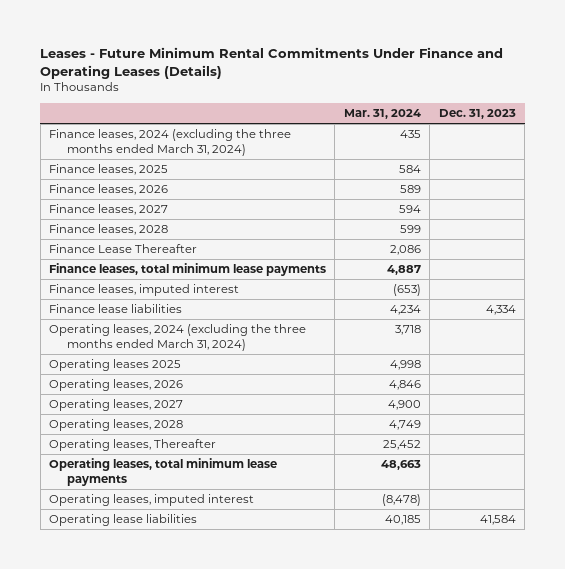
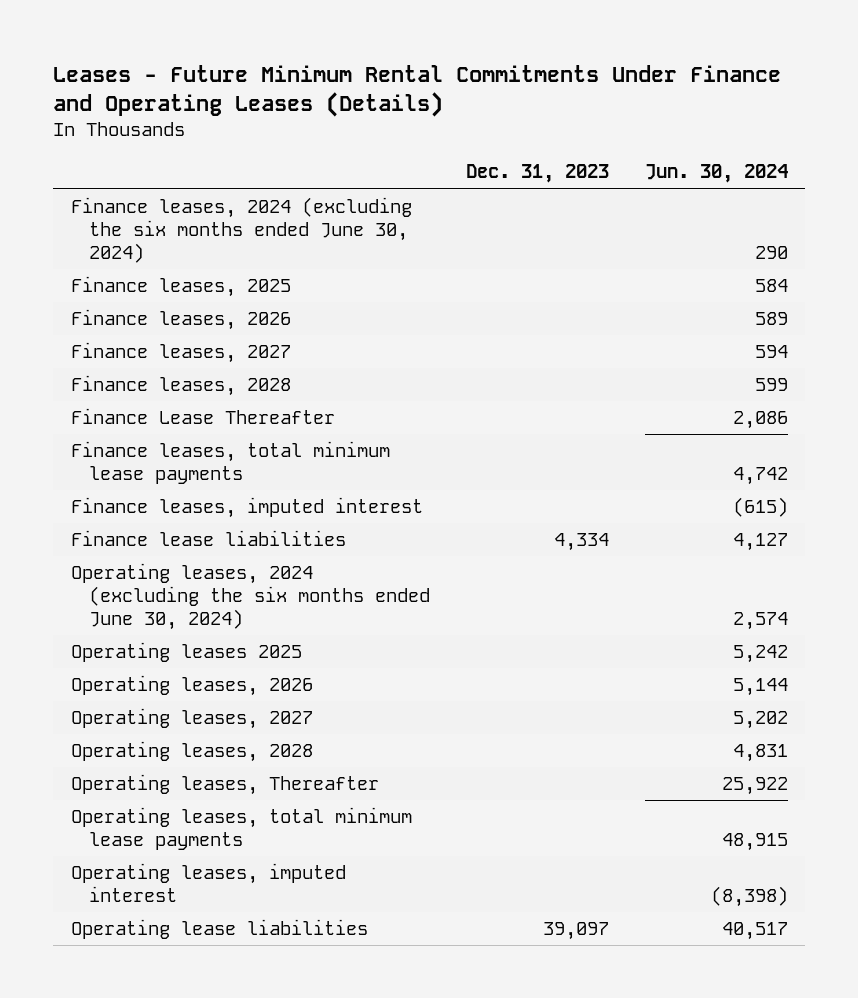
[343,108,421,119] Mar. 31, 2024 -> none
none -> [644,164,788,184] Jun. 30, 2024
[49,129,292,156] Finance leases, 2024 (excluding the three months ended March 31, 2024) -> [70,197,412,264] Finance leases, 2024 (excluding the six months ended June 30, 2024)
[49,324,307,351] Operating leases, 2024 (excluding the three months ended March 31, 2024) -> [70,563,431,631] Operating leases, 2024 (excluding the six months ended June 30, 2024)
[479,515,516,526] 41,584 -> [542,922,609,941] 39,097

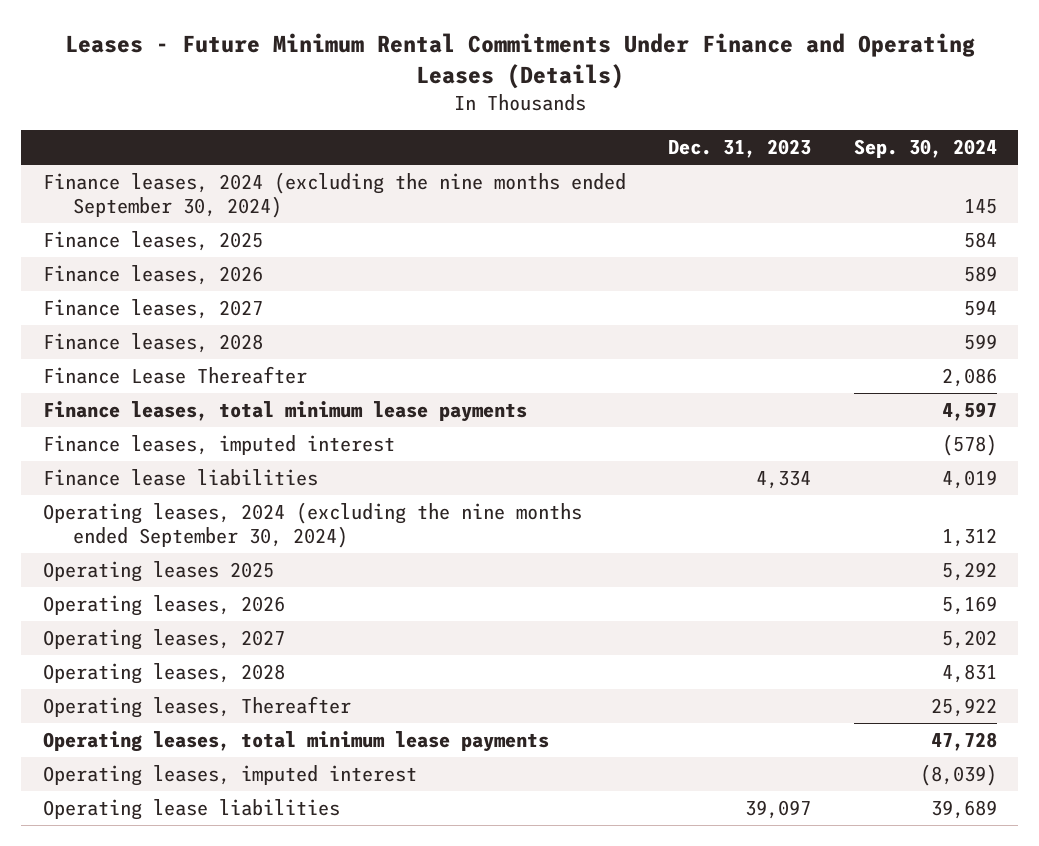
[644,164,788,184] Jun. 30, 2024 -> none
none -> [853,138,997,158] Sep. 30, 2024
[70,197,412,264] Finance leases, 2024 (excluding the six months ended June 30, 2024) -> [42,172,626,219] Finance leases, 2024 (excluding the nine months ended September 30, 2024)
[70,563,431,631] Operating leases, 2024 (excluding the six months ended June 30, 2024) -> [42,502,582,549] Operating leases, 2024 (excluding the nine months ended September 30, 2024)

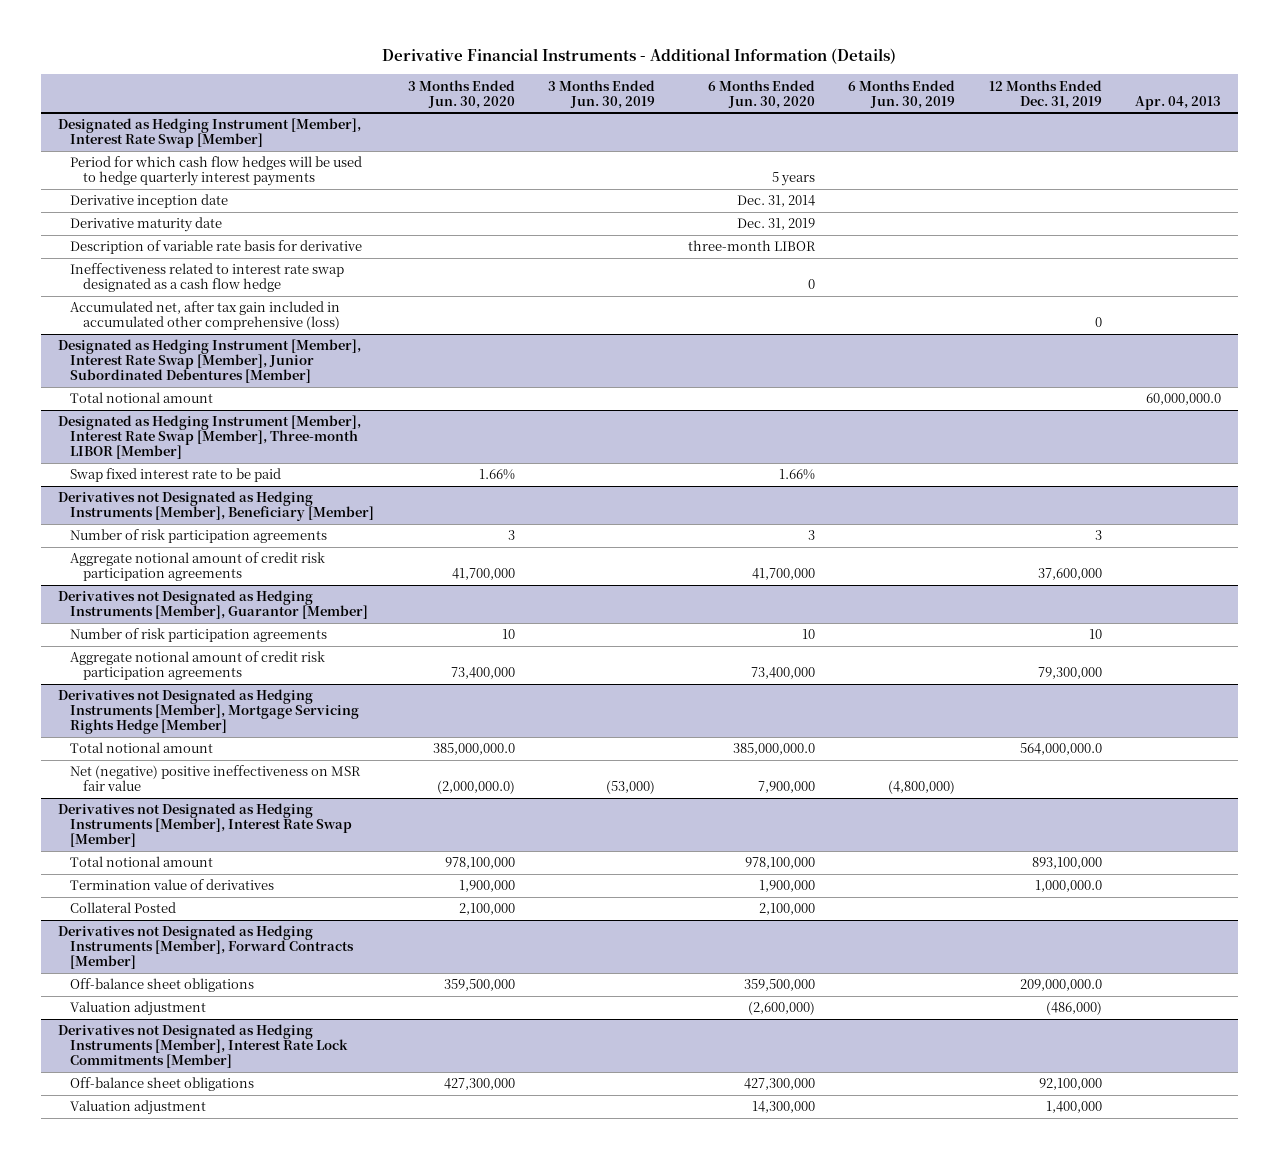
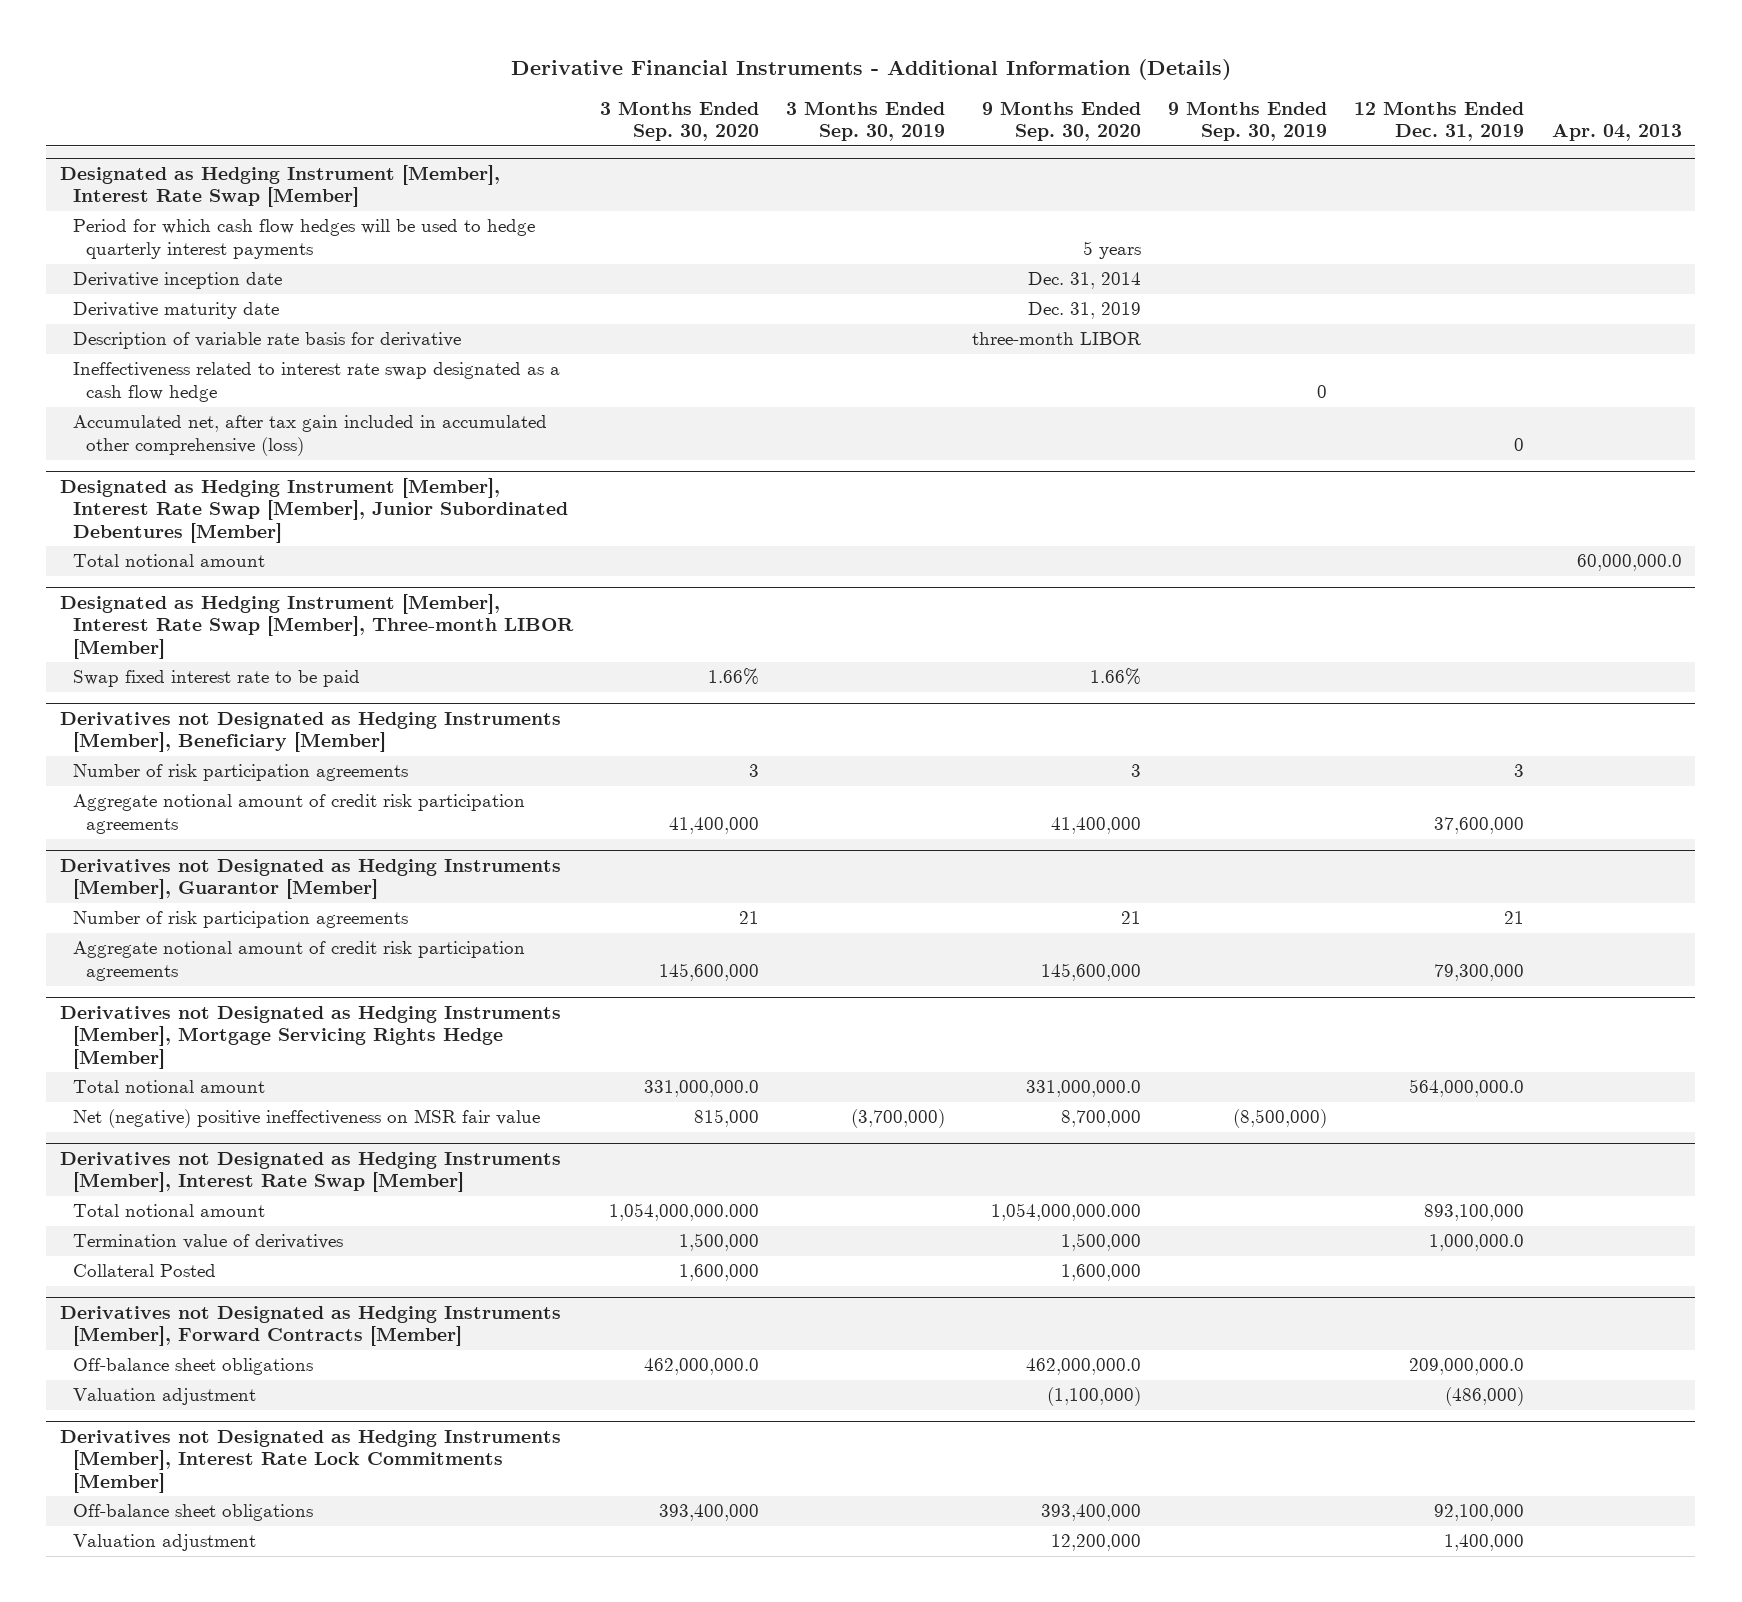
[407,79,515,109] 3 Months Ended Jun. 30, 2020 -> none
[547,79,655,109] 3 Months Ended Jun. 30, 2019 -> none
[708,79,816,109] 6 Months Ended Jun. 30, 2020 -> none
[848,79,956,109] 6 Months Ended Jun. 30, 2019 -> none
none -> [600,100,760,142] 3 Months Ended Sep. 30, 2020
none -> [786,100,946,142] 3 Months Ended Sep. 30, 2019
none -> [982,100,1142,142] 9 Months Ended Sep. 30, 2020
none -> [1168,100,1328,142] 9 Months Ended Sep. 30, 2019
[1088,629,1102,640] 10 -> [1504,911,1525,925] 21

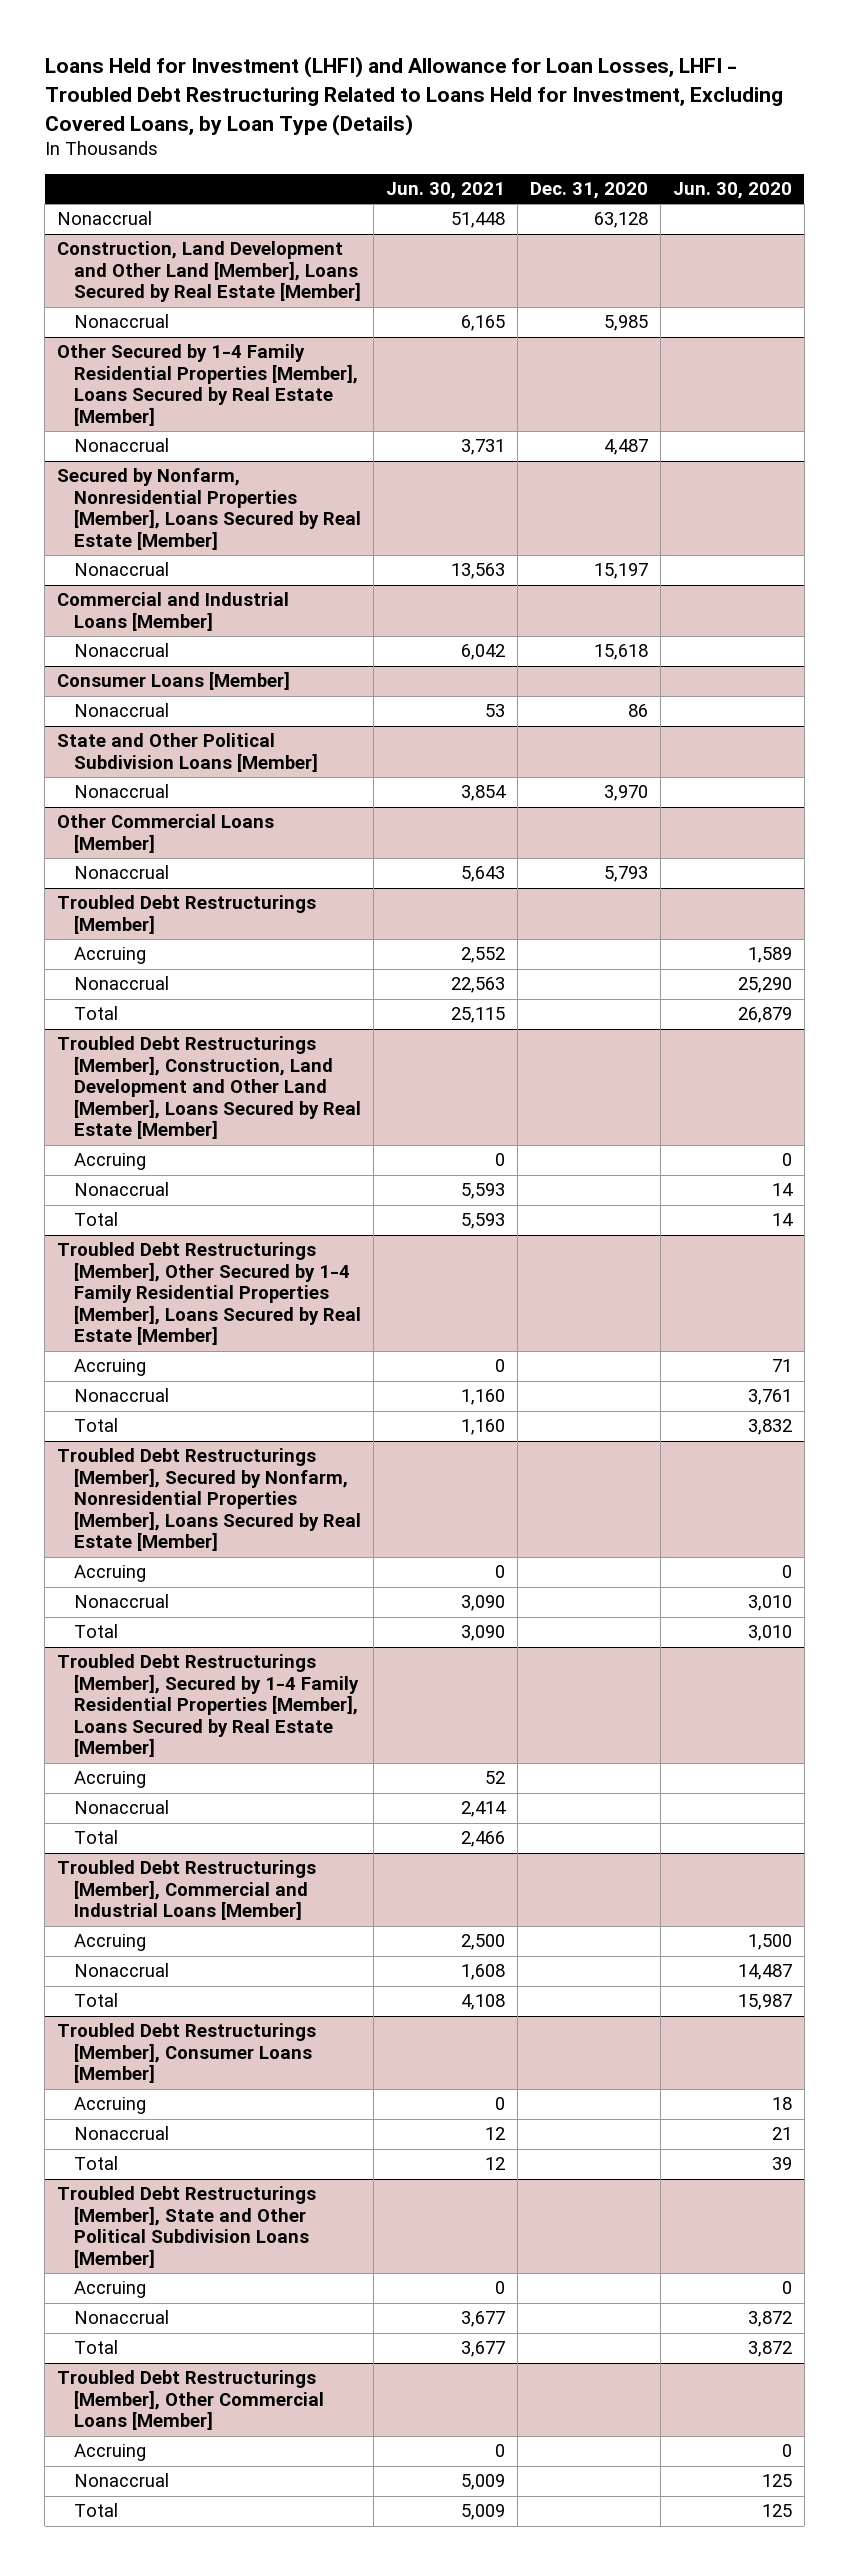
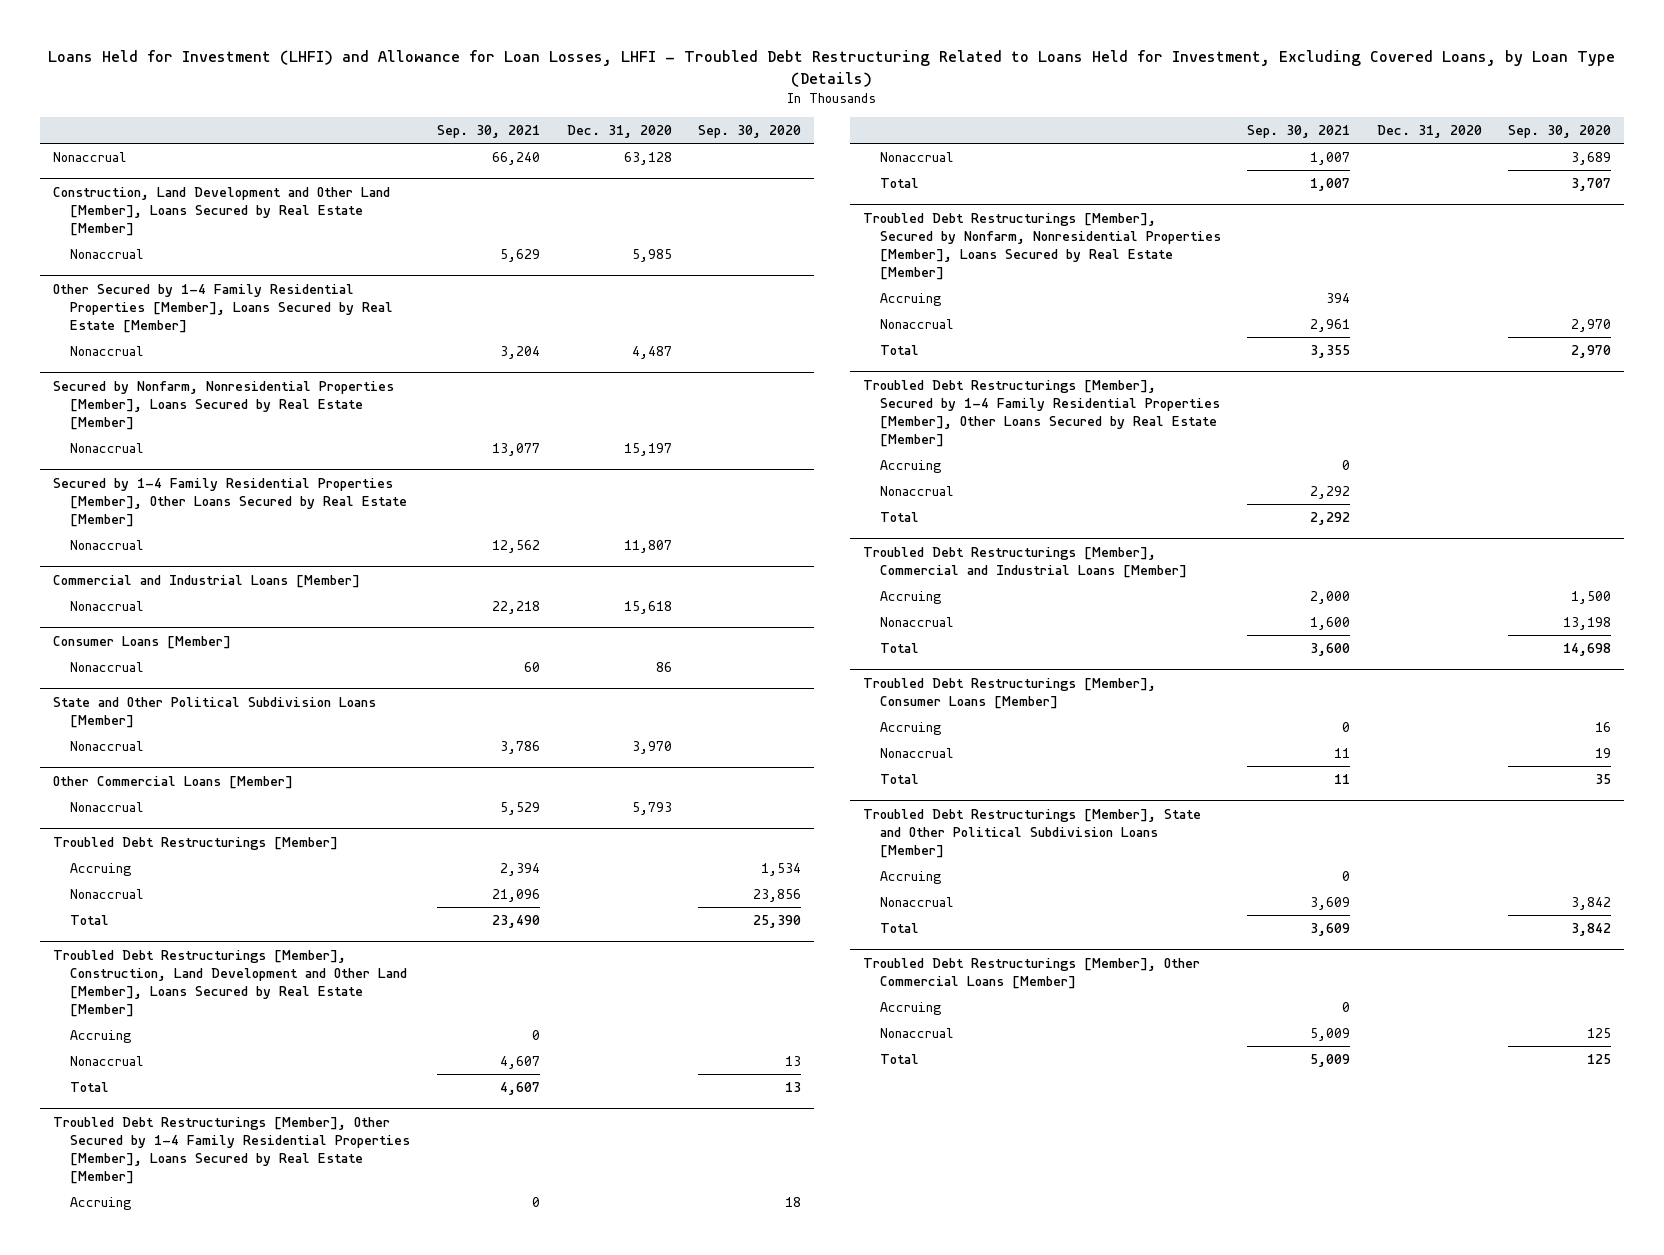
[386,182,506,200] Jun. 30, 2021 -> none
[672,182,792,200] Jun. 30, 2020 -> none
none -> [437,125,541,139] Sep. 30, 2021
none -> [698,125,802,139] Sep. 30, 2020
none -> [53,477,408,527] Secured by 1-4 Family Residential Properties [Member], Other Loans Secured by Real Estate [Member]
none -> [70,540,145,551] Nonaccrual
[57,1654,360,1758] Troubled Debt Restructurings [Member], Secured by 1-4 Family Residential Properties [Member], Loans Secured by Real Estate [Member] -> [862,379,1220,447] Troubled Debt Restructurings [Member], Secured by 1-4 Family Residential Properties [Member], Other Loans Secured by Real Estate [Member]

